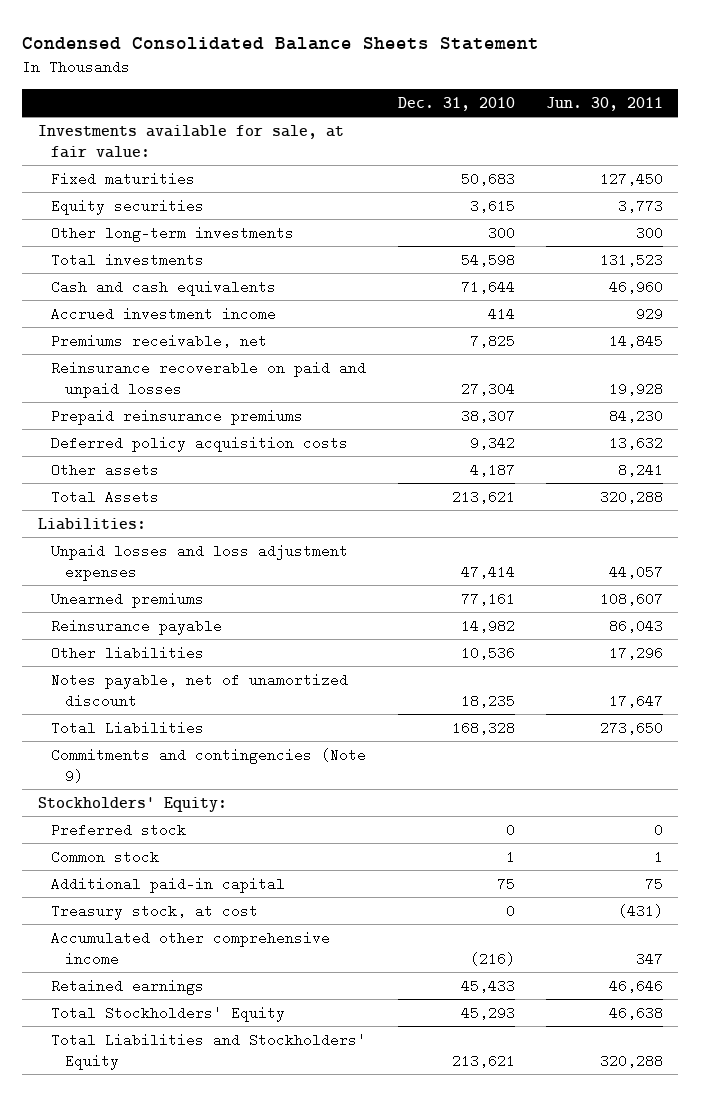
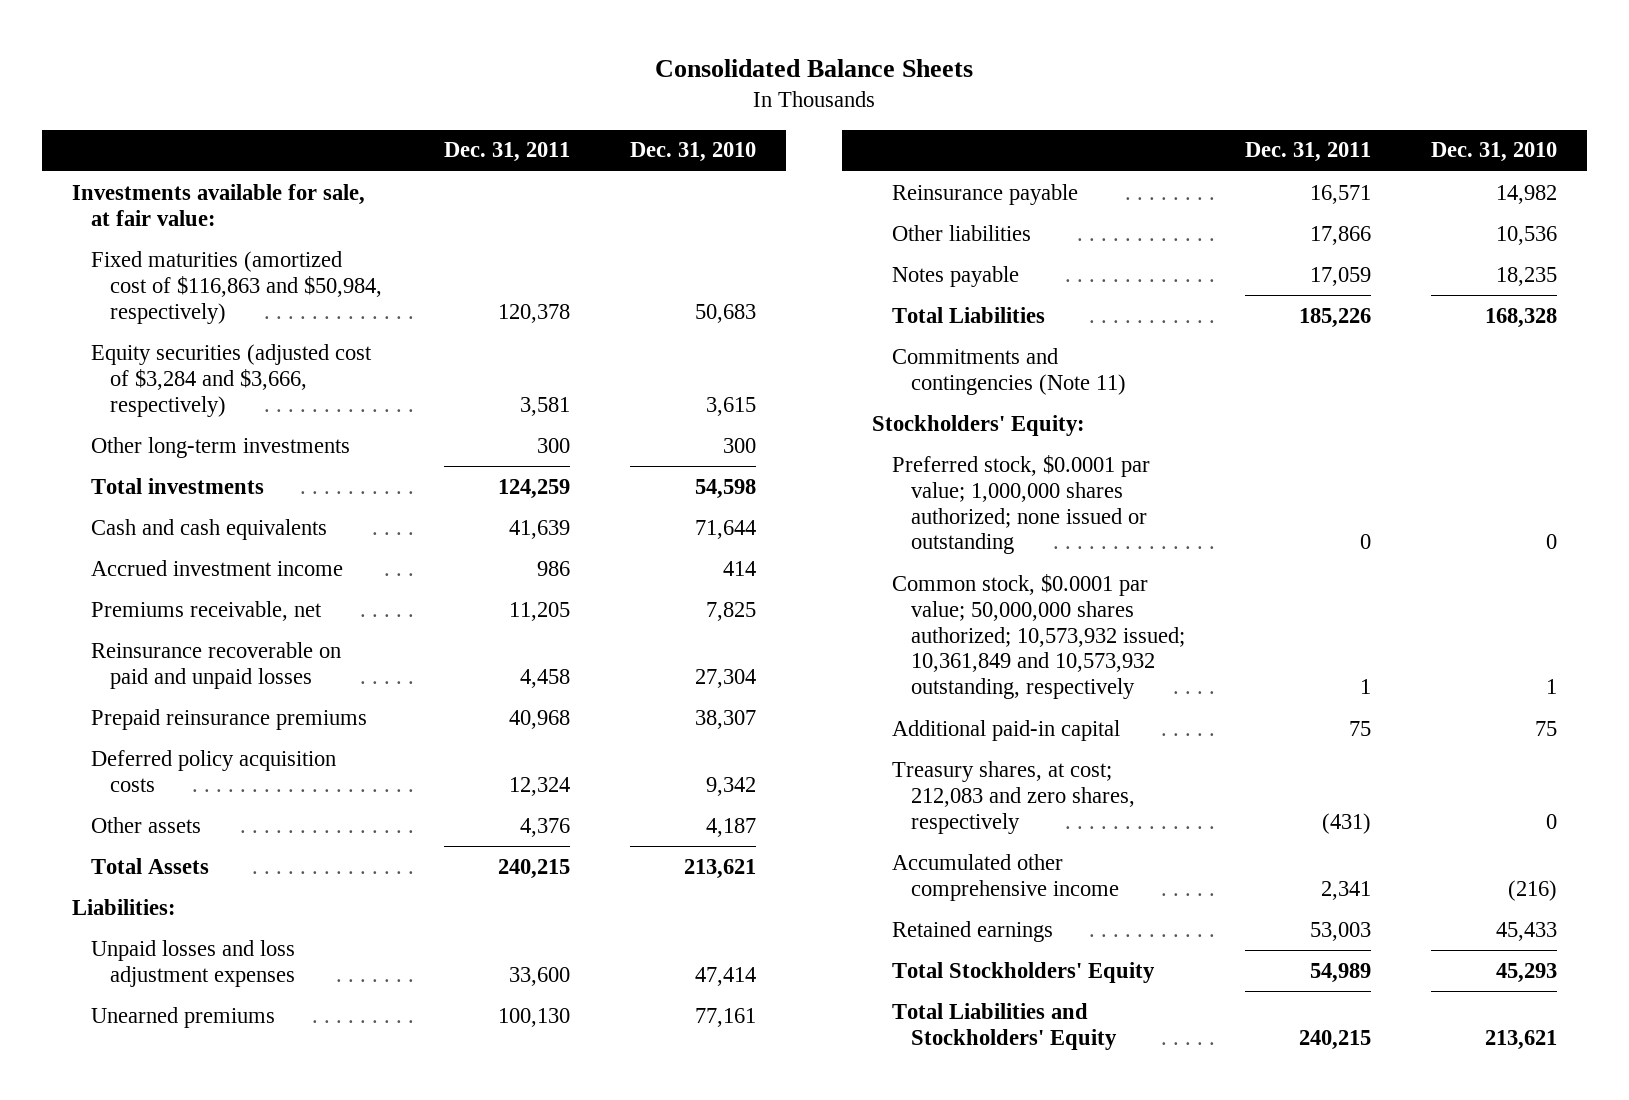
[22,36,540,50] Condensed Consolidated Balance Sheets Statement -> [655,58,974,77] Consolidated Balance Sheets
[545,96,663,111] Jun. 30, 2011 -> none
none -> [444,142,571,163] Dec. 31, 2011
[51,171,196,186] Fixed maturities -> [91,250,383,324] Fixed maturities (amortized cost of $116,863 and $50,984, respectively)
[51,198,205,215] Equity securities -> [91,343,373,417] Equity securities (adjusted cost of $3,284 and $3,666, respectively)
[51,672,349,708] Notes payable, net of unamortized discount -> [891,265,1019,287] Notes payable
[51,747,367,783] Commitments and contingencies (Note 9) -> [891,347,1126,395] Commitments and contingencies (Note 11)
[51,822,187,837] Preferred stock -> [891,454,1150,555] Preferred stock, $0.0001 par value; 1,000,000 shares authorized; none issued or outstanding
[51,849,160,864] Common stock -> [891,573,1185,700] Common stock, $0.0001 par value; 50,000,000 shares authorized; 10,573,932 issued; 10,361,849 and 10,573,932 outstanding, respectively
[51,903,259,920] Treasury stock, at cost -> [891,760,1135,834] Treasury shares, at cost; 212,083 and zero shares, respectively

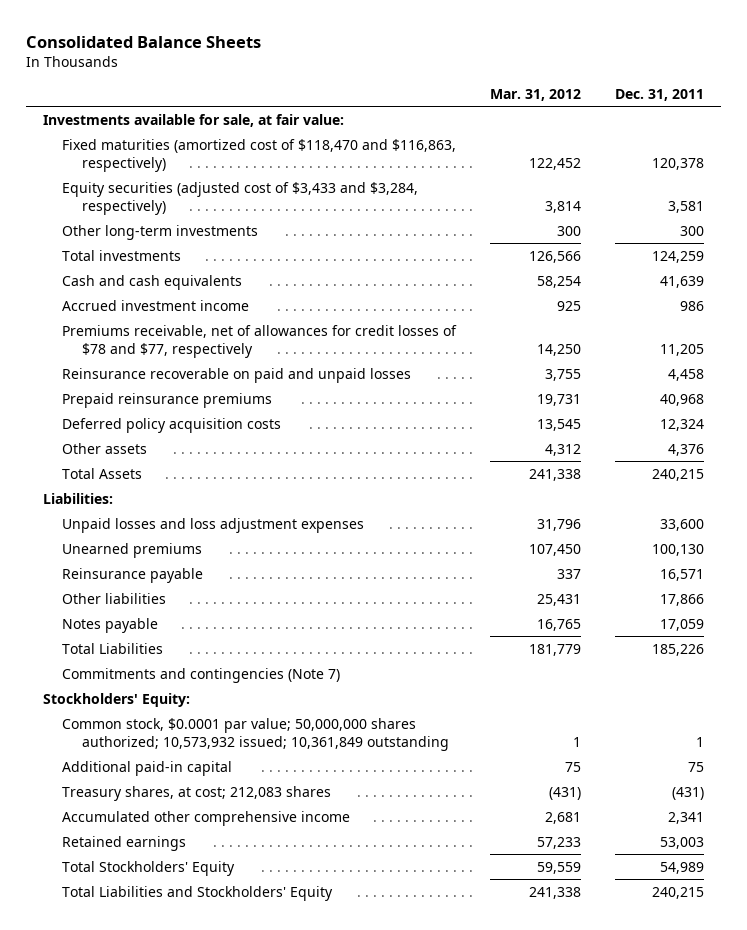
[630,142,757,163] Dec. 31, 2010 -> none
none -> [490,88,582,101] Mar. 31, 2012
[91,250,383,324] Fixed maturities (amortized cost of $116,863 and $50,984, respectively) -> [62,138,457,172] Fixed maturities (amortized cost of $118,470 and $116,863, respectively)
[91,343,373,417] Equity securities (adjusted cost of $3,284 and $3,666, respectively) -> [62,181,419,215] Equity securities (adjusted cost of $3,433 and $3,284, respectively)
[91,600,323,621] Premiums receivable, net -> [62,324,458,358] Premiums receivable, net of allowances for credit losses of $78 and $77, respectively
[891,347,1126,395] Commitments and contingencies (Note 11) -> [62,667,341,683] Commitments and contingencies (Note 7)
[891,454,1150,555] Preferred stock, $0.0001 par value; 1,000,000 shares authorized; none issued or outstanding -> none
[891,573,1185,700] Common stock, $0.0001 par value; 50,000,000 shares authorized; 10,573,932 issued; 10,361,849 and 10,573,932 outstanding, respectively -> [62,717,449,751] Common stock, $0.0001 par value; 50,000,000 shares authorized; 10,573,932 issued; 10,361,849 outstanding
[891,760,1135,834] Treasury shares, at cost; 212,083 and zero shares, respectively -> [62,785,332,801] Treasury shares, at cost; 212,083 shares

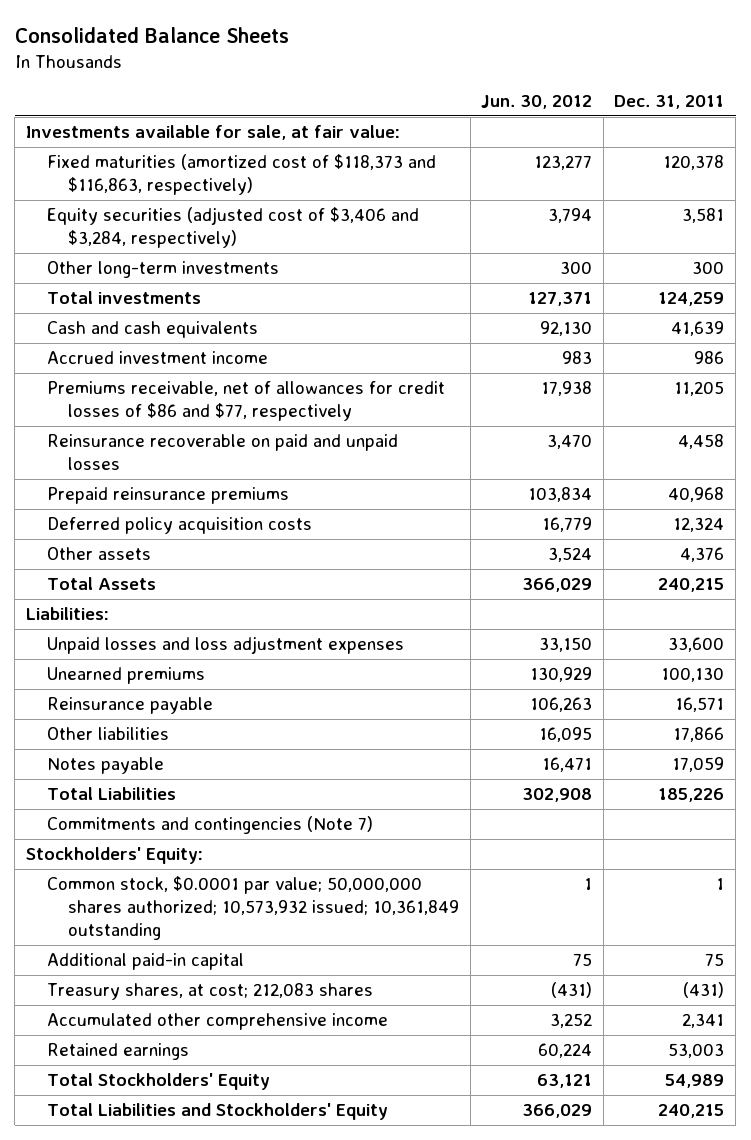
[490,88,582,101] Mar. 31, 2012 -> none
none -> [481,95,593,110] Jun. 30, 2012
[62,138,457,172] Fixed maturities (amortized cost of $118,470 and $116,863, respectively) -> [46,154,436,196] Fixed maturities (amortized cost of $118,373 and $116,863, respectively)
[62,181,419,215] Equity securities (adjusted cost of $3,433 and $3,284, respectively) -> [46,207,419,249] Equity securities (adjusted cost of $3,406 and $3,284, respectively)
[62,324,458,358] Premiums receivable, net of allowances for credit losses of $78 and $77, respectively -> [46,381,445,422] Premiums receivable, net of allowances for credit losses of $86 and $77, respectively

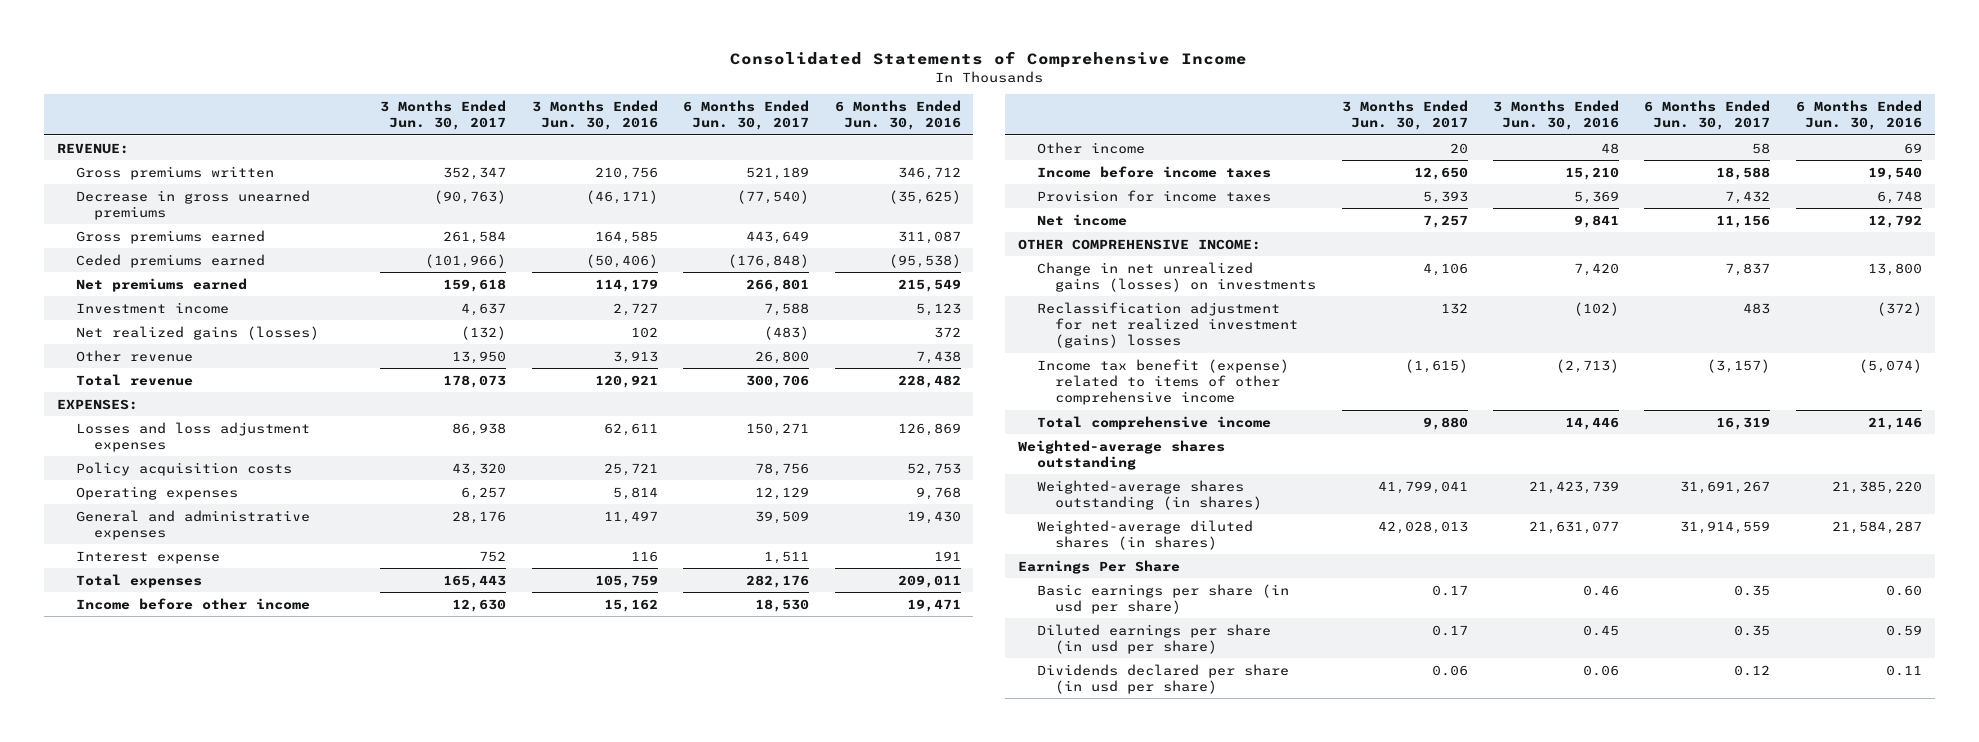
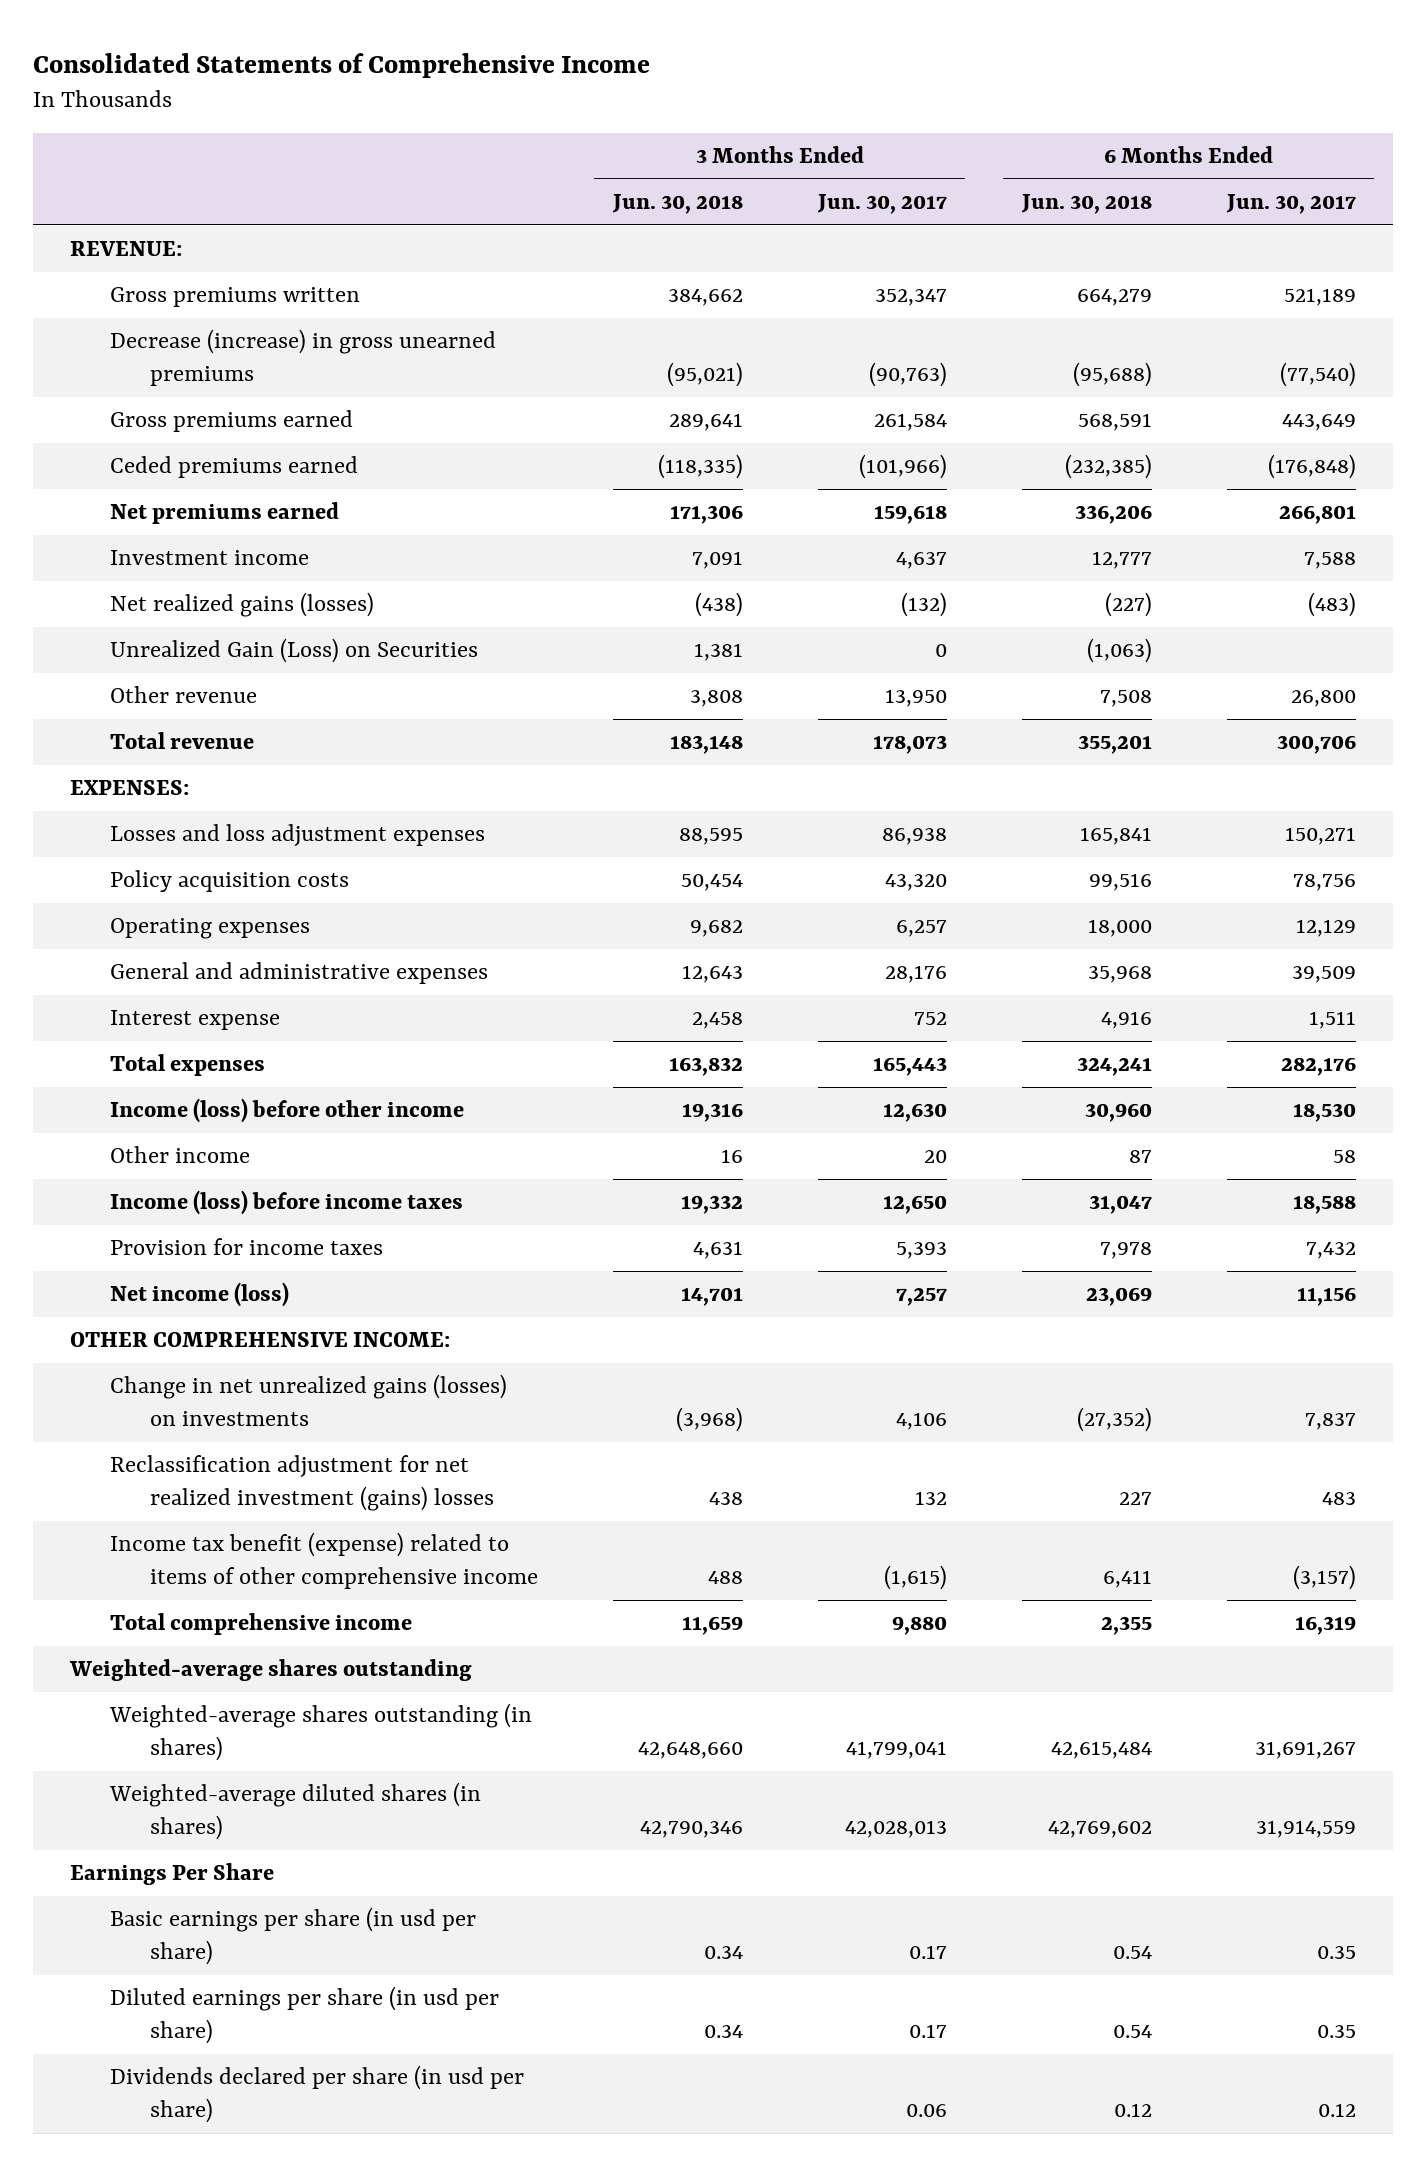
[531,100,658,131] 3 Months Ended Jun. 30, 2016 -> none
[834,100,961,131] 6 Months Ended Jun. 30, 2016 -> none
none -> [611,193,743,214] Jun. 30, 2018
none -> [1020,193,1152,214] Jun. 30, 2018
[75,189,310,220] Decrease in gross unearned premiums -> [110,329,497,387] Decrease (increase) in gross unearned premiums
none -> [110,638,479,664] Unrealized Gain (Loss) on Securities
[75,597,310,610] Income before other income -> [110,1098,465,1124] Income (loss) before other income
[1036,165,1271,178] Income before income taxes -> [110,1190,464,1216] Income (loss) before income taxes
[1036,213,1127,226] Net income -> [110,1282,290,1308] Net income (loss)

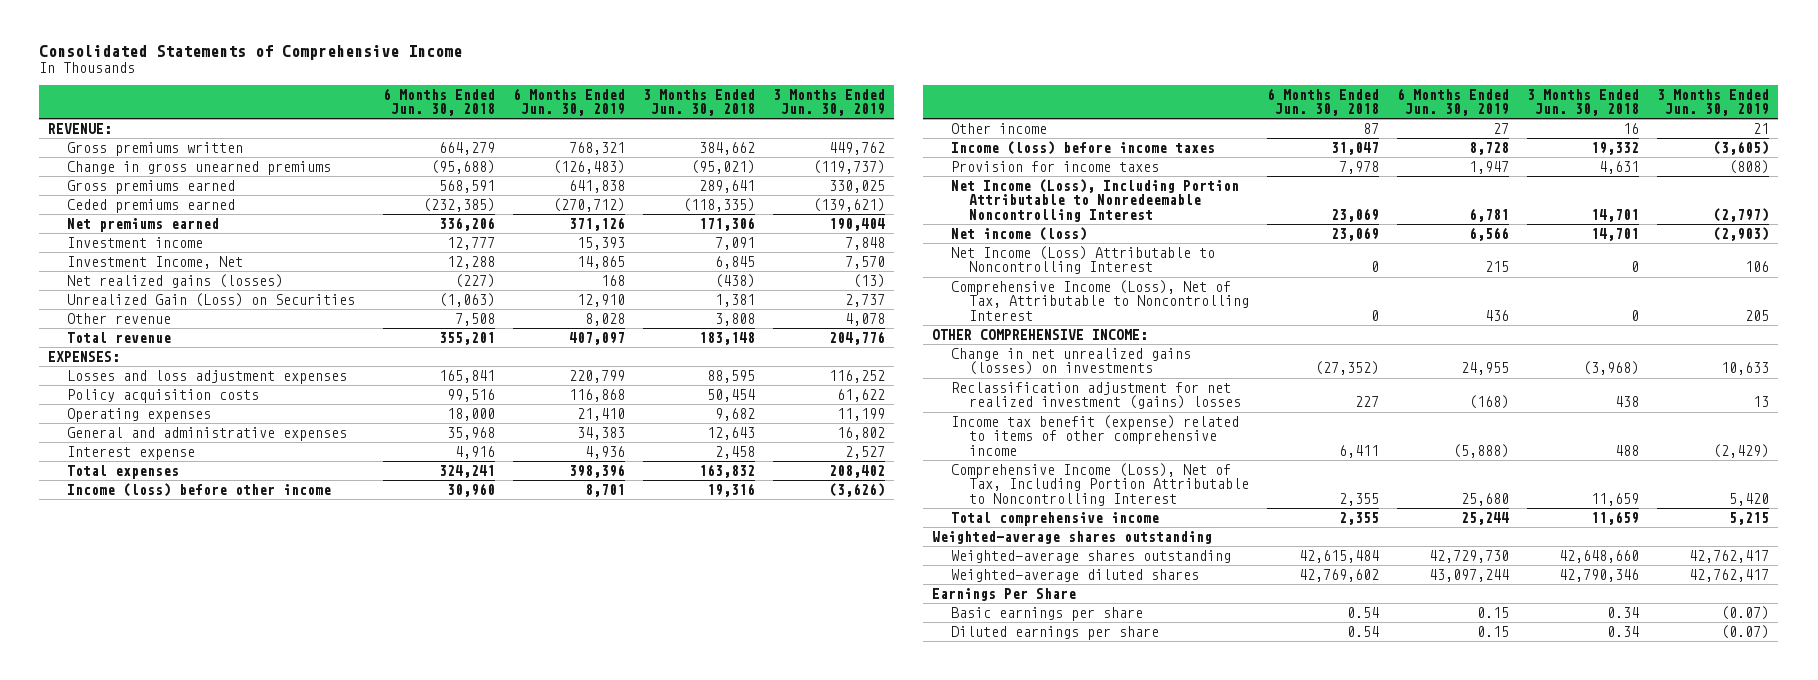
[816,193,947,214] Jun. 30, 2017 -> none
[1225,193,1356,214] Jun. 30, 2017 -> none
none -> [513,87,626,116] 6 Months Ended Jun. 30, 2019
none -> [773,88,886,116] 3 Months Ended Jun. 30, 2019
[110,329,497,387] Decrease (increase) in gross unearned premiums -> [66,160,331,175] Change in gross unearned premiums
none -> [66,255,243,269] Investment Income, Net
none -> [950,178,1239,222] Net Income (Loss), Including Portion Attributable to Nonredeemable Noncontrolling Interest
none -> [950,245,1215,275] Net Income (Loss) Attributable to Noncontrolling Interest
none -> [950,279,1250,321] Comprehensive Income (Loss), Net of Tax, Attributable to Noncontrolling Interest
none -> [950,462,1250,506] Comprehensive Income (Loss), Net of Tax, Including Portion Attributable to Noncontrolling Interest
[109,1703,533,1762] Weighted-average shares outstanding (in shares) -> [950,549,1231,563] Weighted-average shares outstanding
[109,1782,482,1841] Weighted-average diluted shares (in shares) -> [950,568,1199,582] Weighted-average diluted shares
[110,2065,525,2124] Dividends declared per share (in usd per share) -> none
[110,1907,477,1966] Basic earnings per share (in usd per share) -> [950,606,1143,621] Basic earnings per share
[110,1986,500,2045] Diluted earnings per share (in usd per share) -> [950,625,1159,640] Diluted earnings per share

